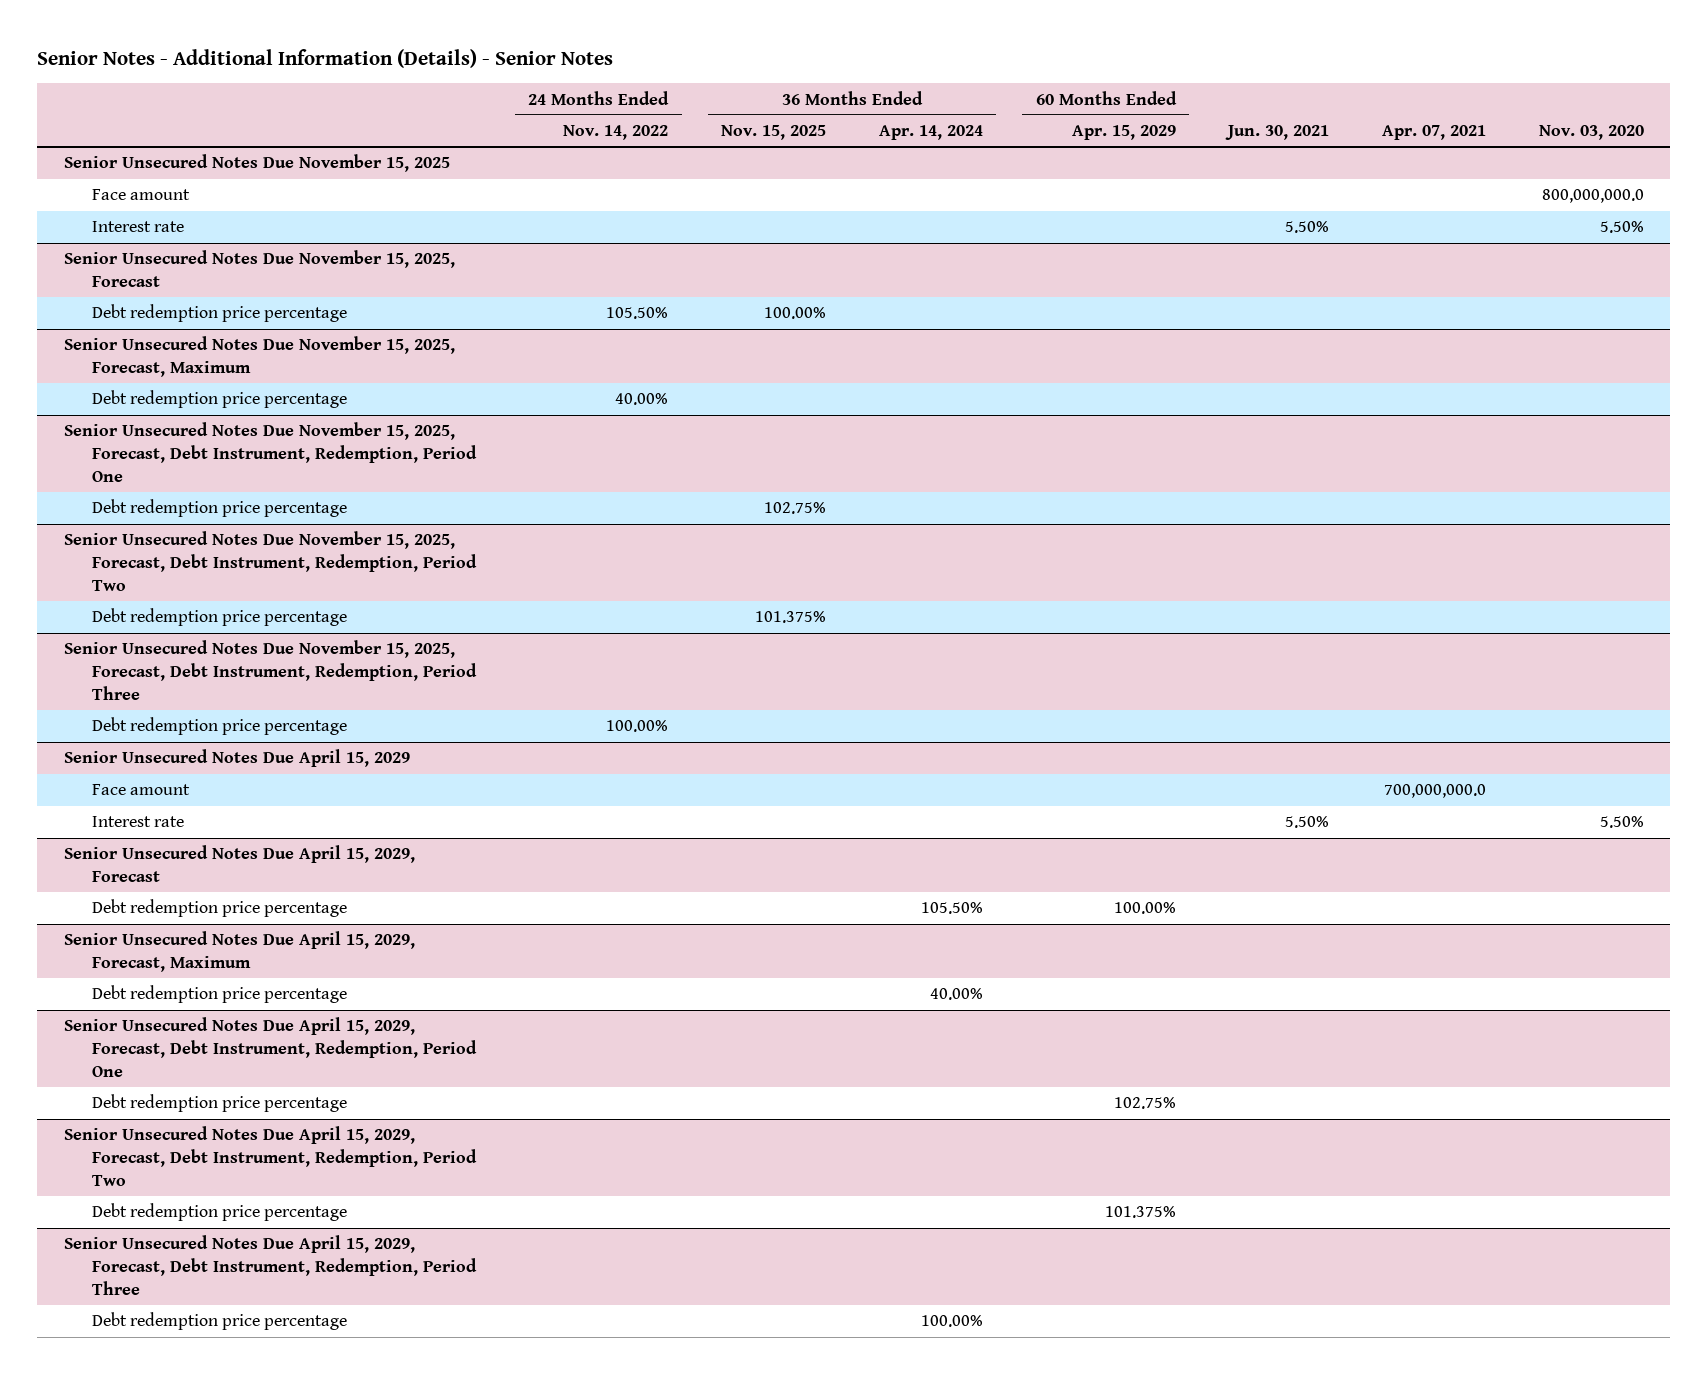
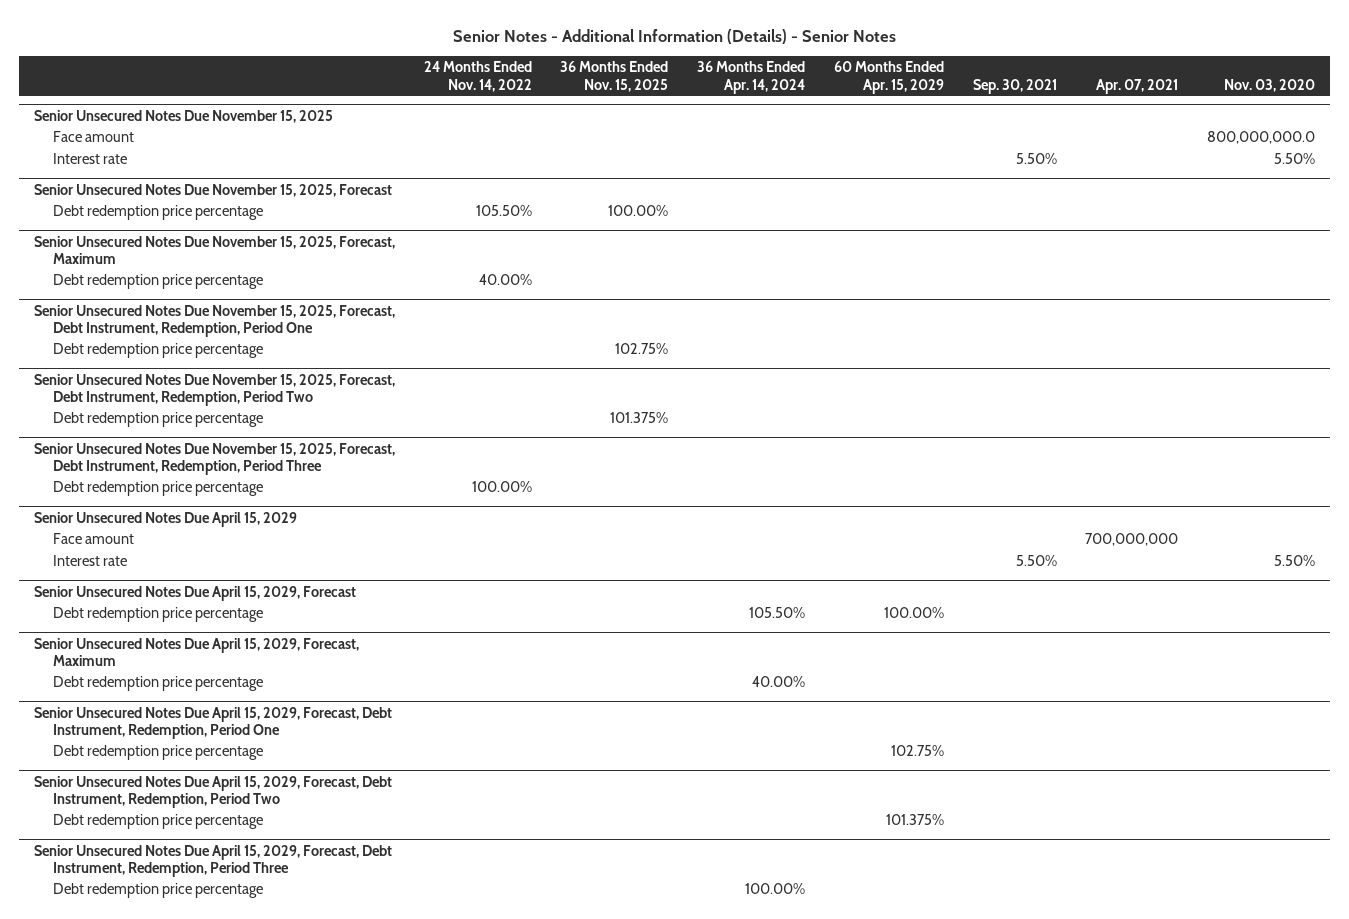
[1225,125,1330,141] Jun. 30, 2021 -> none
none -> [972,78,1057,94] Sep. 30, 2021
[1384,784,1487,799] 700,000,000.0 -> [1085,532,1179,546] 700,000,000

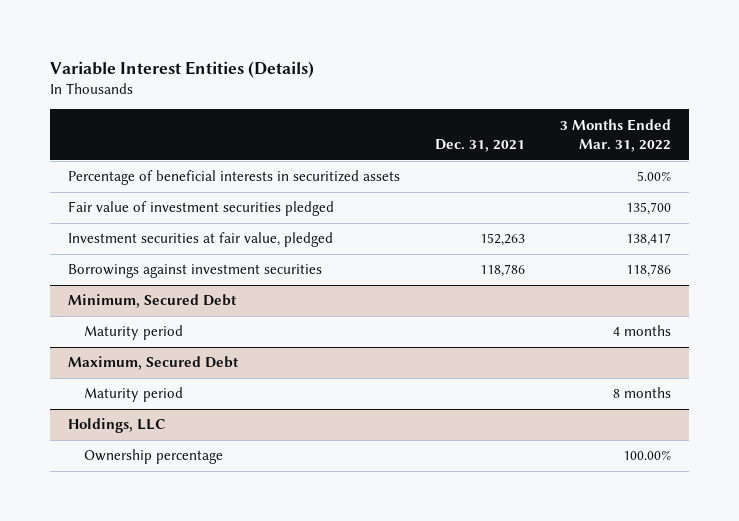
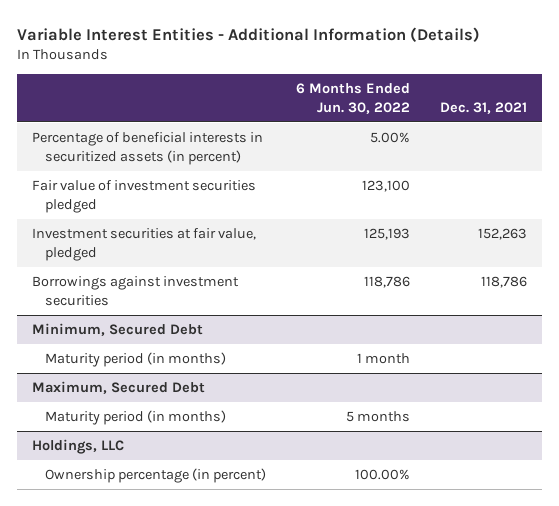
[49,60,314,78] Variable Interest Entities (Details) -> [17,26,481,42] Variable Interest Entities - Additional Information (Details)
[560,118,672,153] 3 Months Ended Mar. 31, 2022 -> none
none -> [296,83,411,114] 6 Months Ended Jun. 30, 2022
[67,170,400,186] Percentage of beneficial interests in securitized assets -> [32,132,264,165] Percentage of beneficial interests in securitized assets (in percent)
[83,325,183,341] Maturity period -> [44,352,226,368] Maturity period (in months)
[83,387,183,403] Maturity period -> [44,410,226,426] Maturity period (in months)
[83,449,223,465] Ownership percentage -> [44,468,266,484] Ownership percentage (in percent)

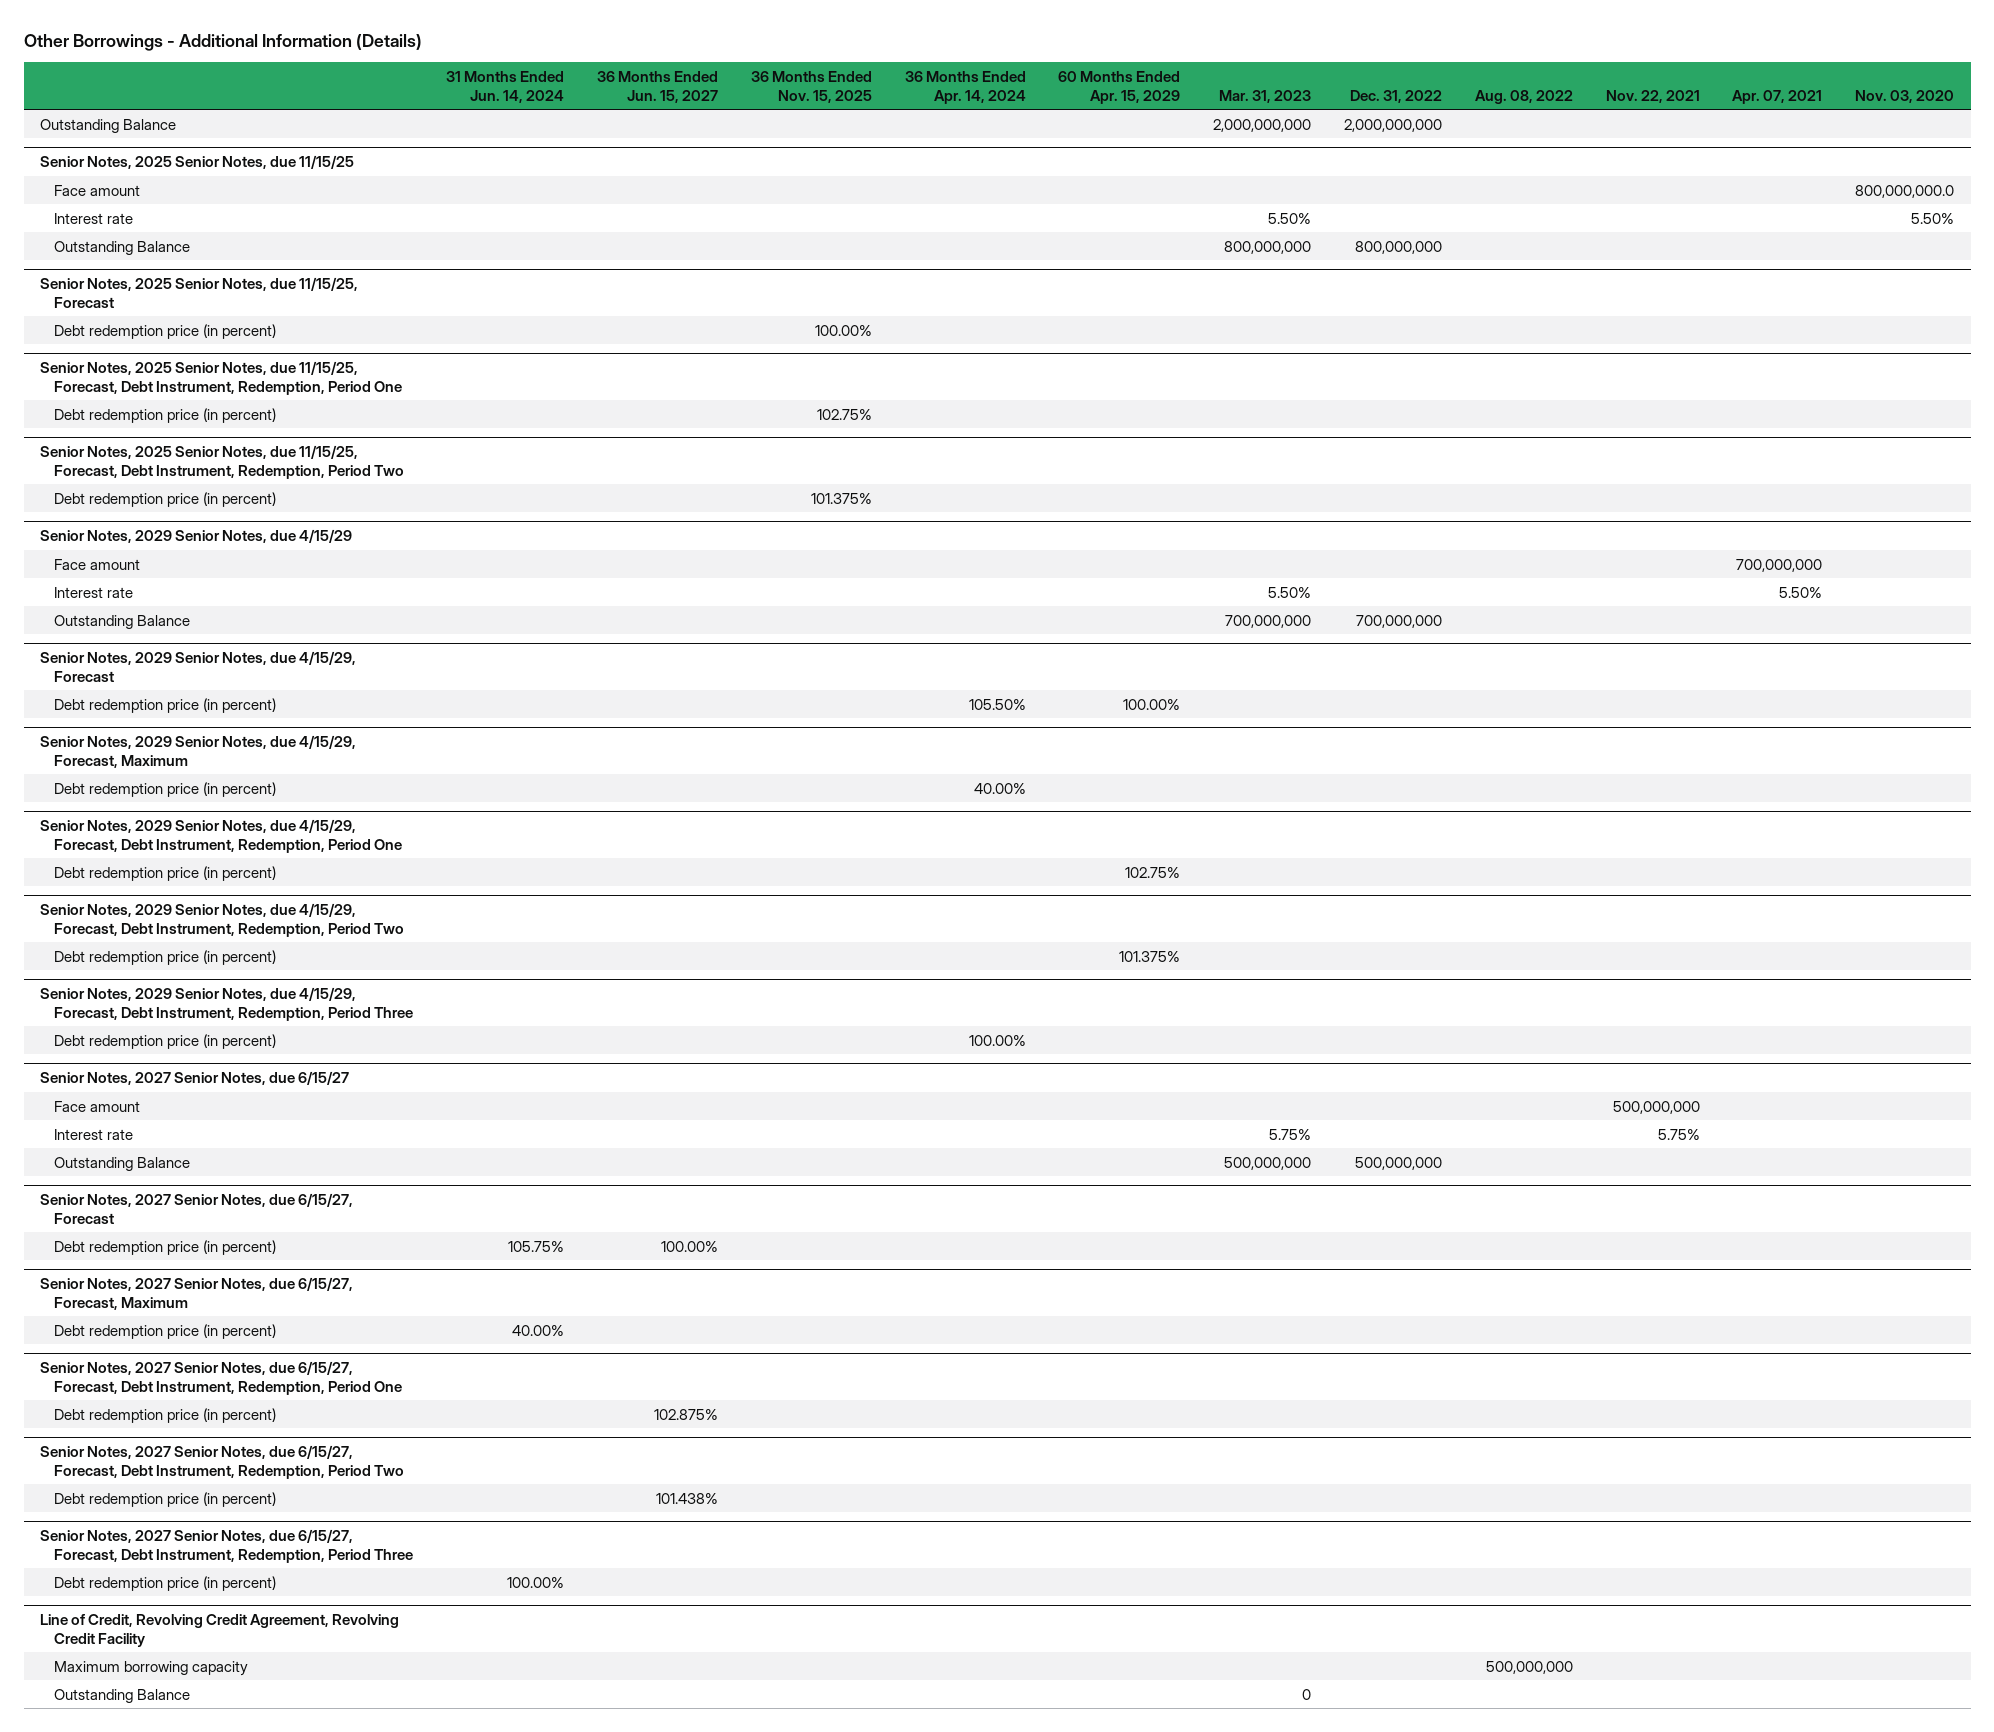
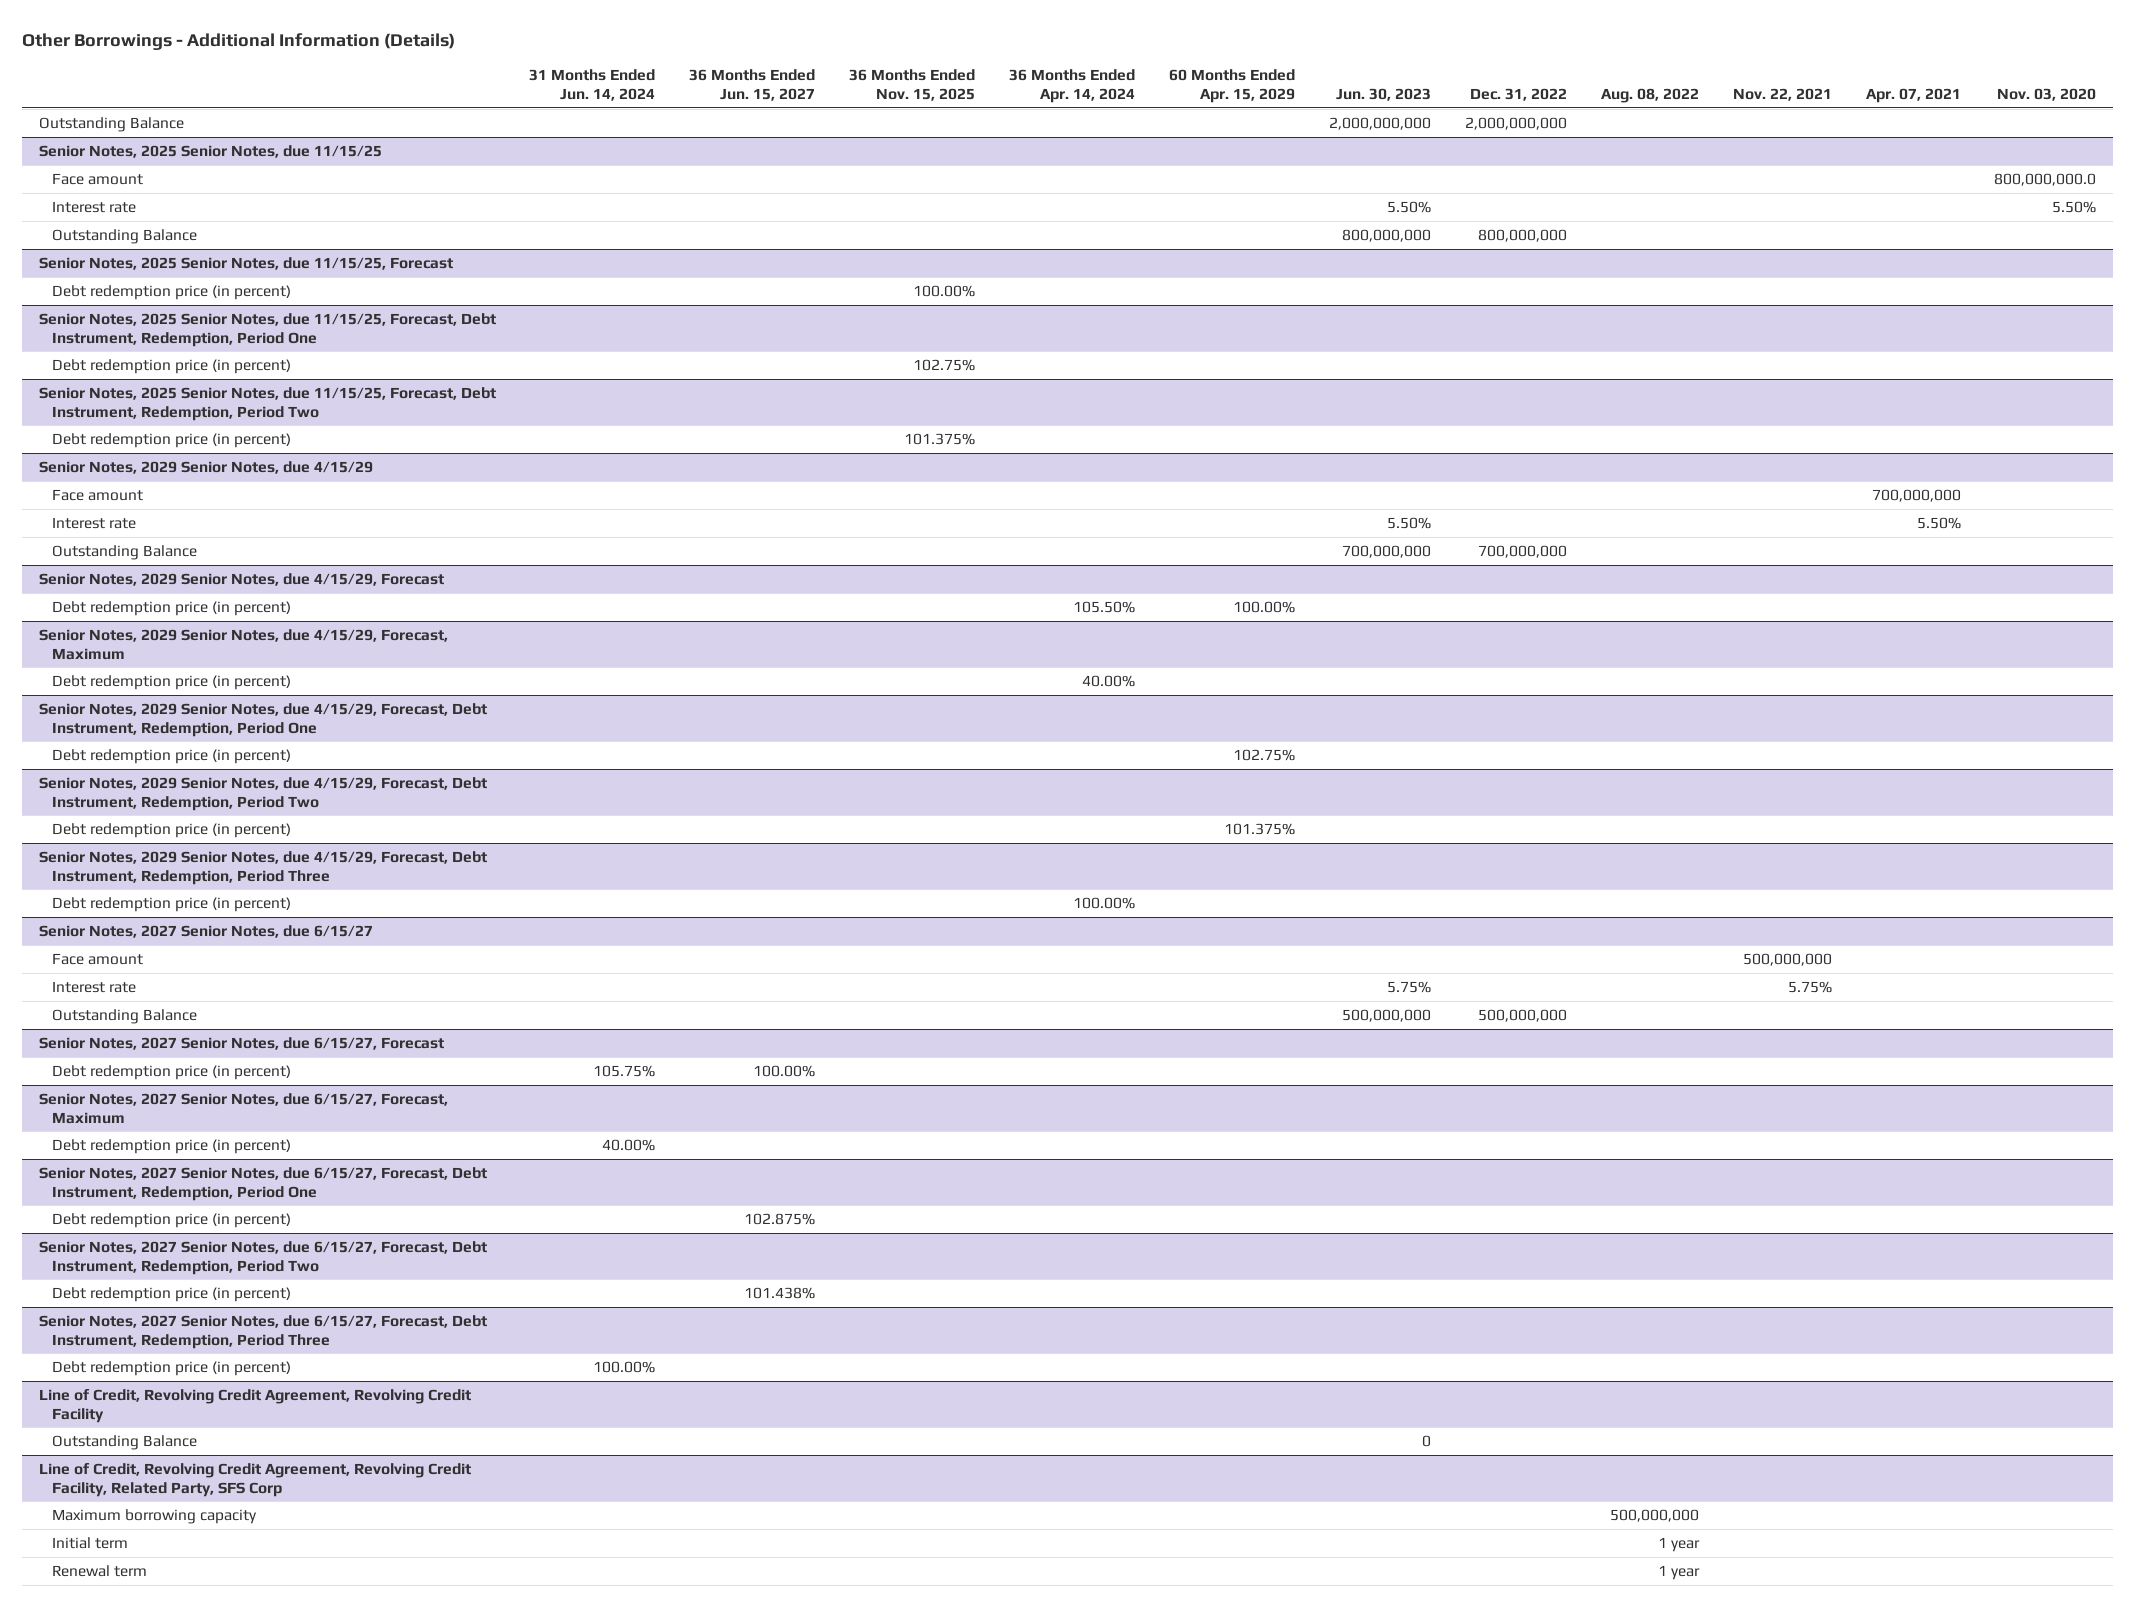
[1219,89,1312,103] Mar. 31, 2023 -> none
none -> [1335,88,1431,102] Jun. 30, 2023
[54,1660,249,1676] Maximum borrowing capacity -> none
none -> [38,1462,471,1497] Line of Credit, Revolving Credit Agreement, Revolving Credit Facility, Related Party, SFS Corp
none -> [51,1508,257,1524] Maximum borrowing capacity
none -> [51,1536,128,1549] Initial term
none -> [51,1564,147,1577] Renewal term

